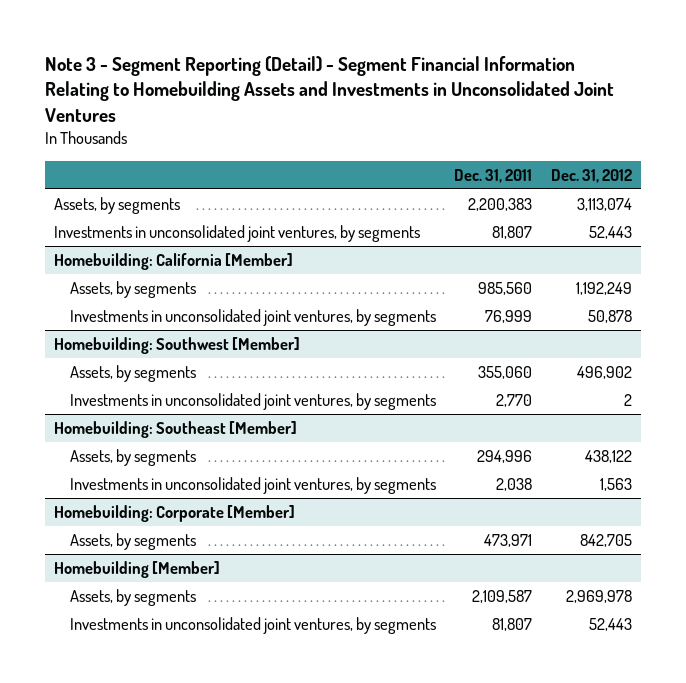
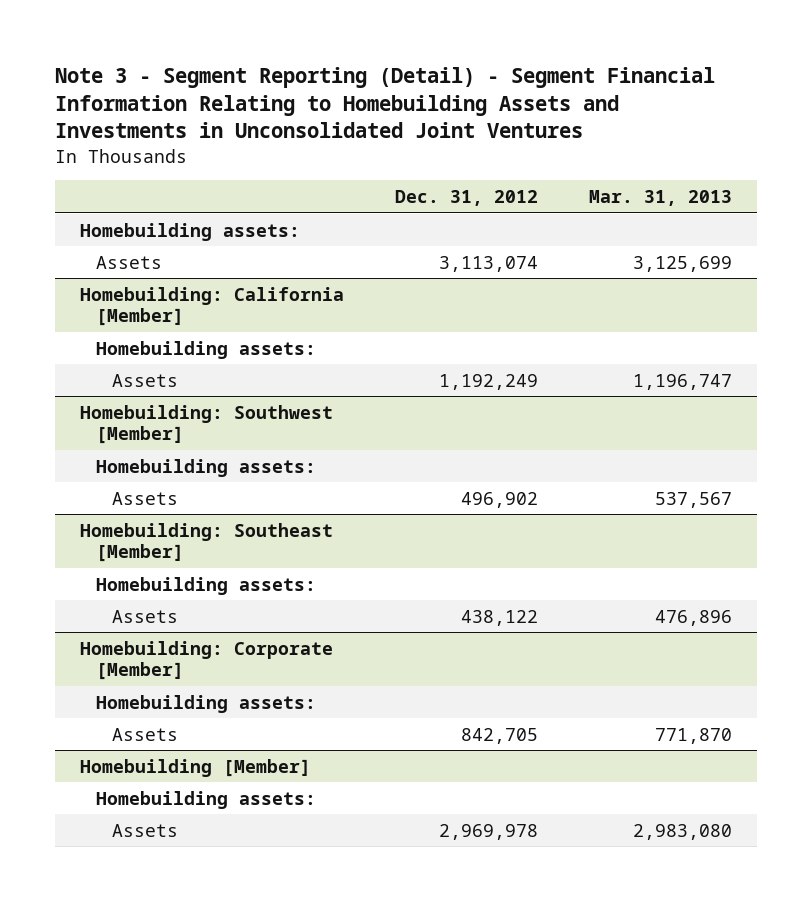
[454,168,533,183] Dec. 31, 2011 -> none
none -> [588,190,732,207] Mar. 31, 2013
[54,224,421,242] Investments in unconsolidated joint ventures, by segments -> none
none -> [80,222,301,241] Homebuilding assets:
[54,196,181,214] Assets, by segments -> [96,255,163,269] Assets
[69,308,436,326] Investments in unconsolidated joint ventures, by segments -> none
none -> [96,340,317,359] Homebuilding assets:
[69,280,196,298] Assets, by segments -> [111,373,178,387] Assets
[69,392,436,410] Investments in unconsolidated joint ventures, by segments -> none
none -> [96,458,317,477] Homebuilding assets:
[69,364,196,382] Assets, by segments -> [111,491,178,505] Assets
[69,476,436,494] Investments in unconsolidated joint ventures, by segments -> none
none -> [96,576,317,595] Homebuilding assets:
[69,448,196,466] Assets, by segments -> [111,609,178,623] Assets
none -> [96,694,317,713] Homebuilding assets:
[69,532,196,550] Assets, by segments -> [111,727,178,741] Assets
[69,616,436,634] Investments in unconsolidated joint ventures, by segments -> none
none -> [96,790,317,809] Homebuilding assets:
[69,588,196,606] Assets, by segments -> [111,823,178,837] Assets

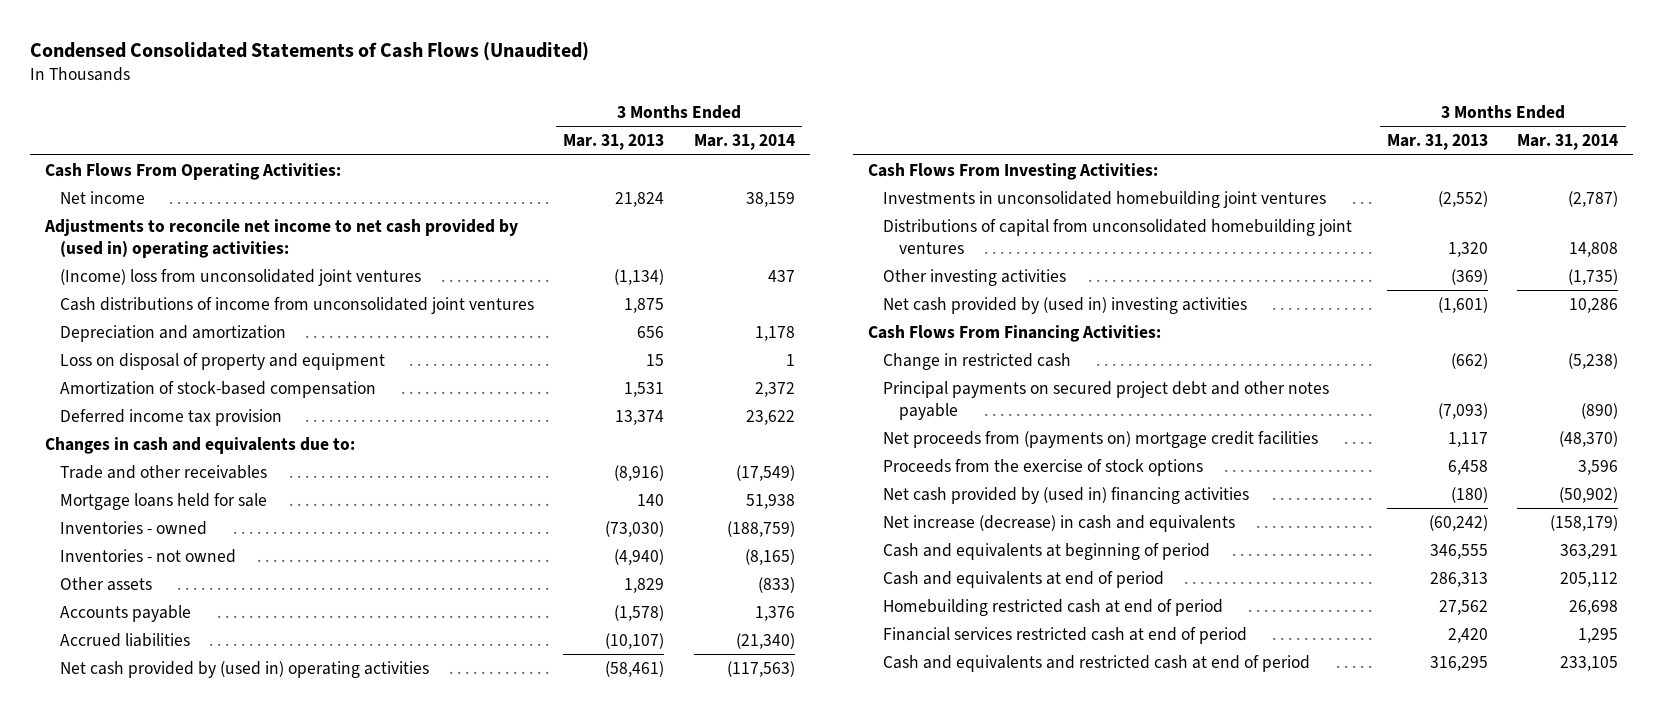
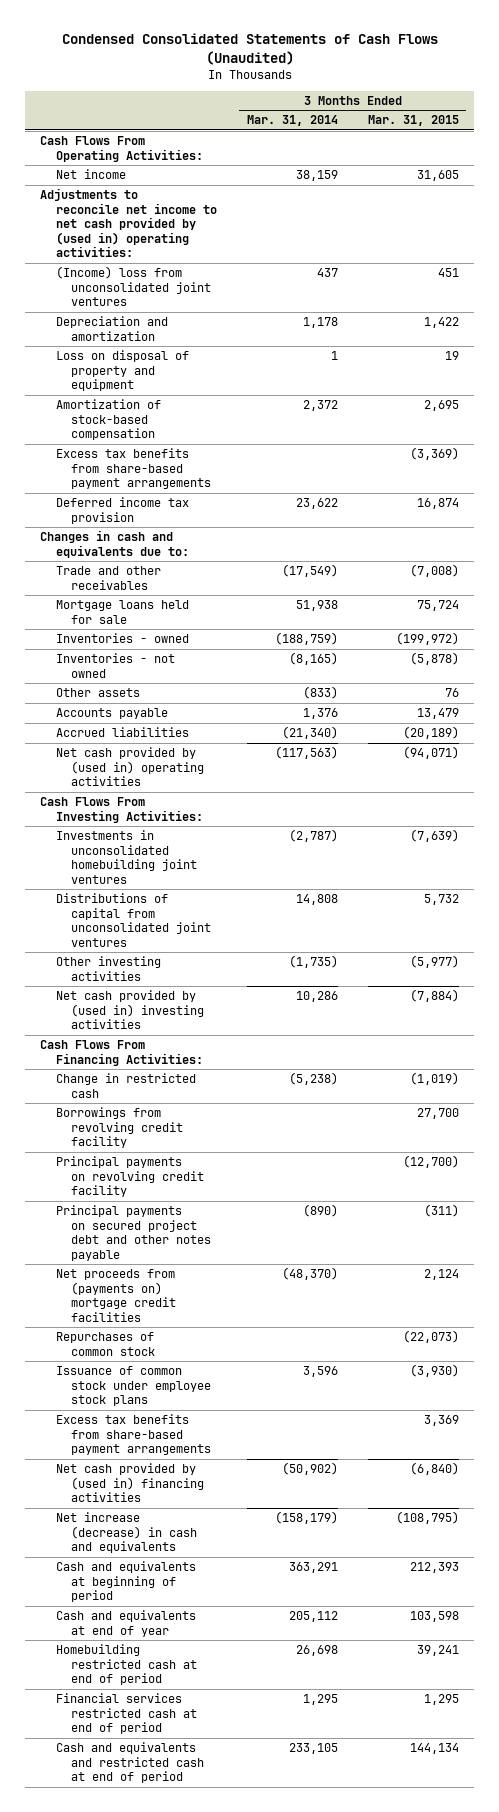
[563,134,665,151] Mar. 31, 2013 -> none
none -> [367,115,459,127] Mar. 31, 2015
[59,296,534,314] Cash distributions of income from unconsolidated joint ventures -> none
none -> [55,448,212,490] Excess tax benefits from share-based payment arrangements
[883,218,1353,254] Distributions of capital from unconsolidated homebuilding joint ventures -> [55,893,212,947] Distributions of capital from unconsolidated joint ventures
none -> [55,1107,184,1149] Borrowings from revolving credit facility
none -> [55,1156,205,1198] Principal payments on revolving credit facility
none -> [55,1332,156,1356] Repurchases of common stock
[883,458,1204,476] Proceeds from the exercise of stock options -> [55,1366,212,1407] Issuance of common stock under employee stock plans
none -> [55,1414,212,1456] Excess tax benefits from share-based payment arrangements
[883,570,1165,588] Cash and equivalents at end of period -> [55,1610,196,1637] Cash and equivalents at end of year

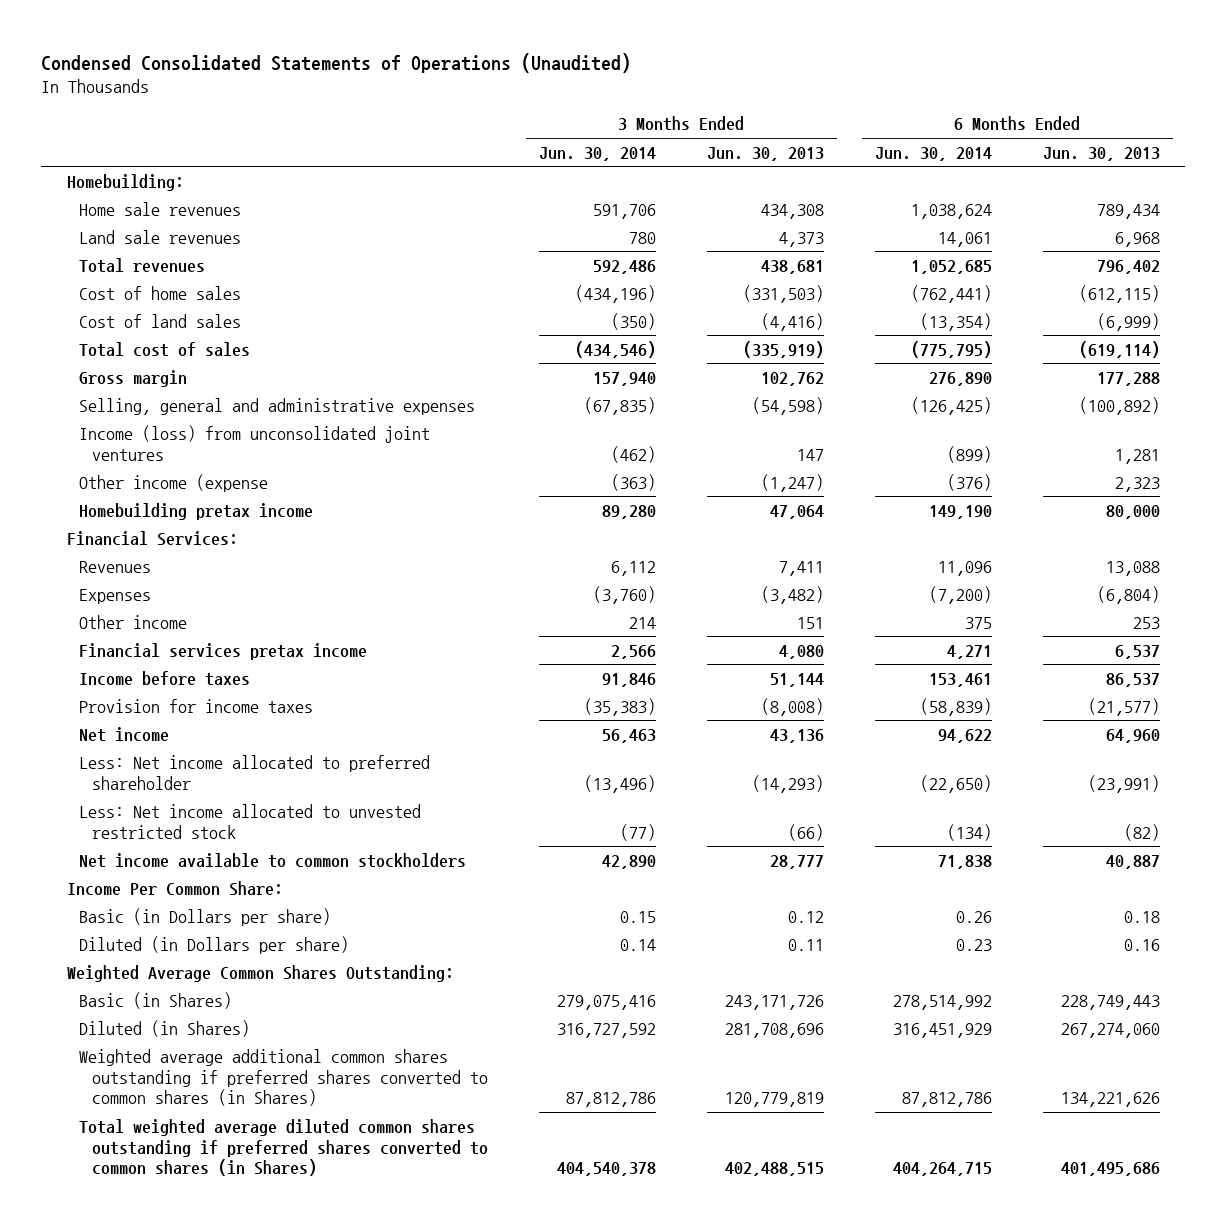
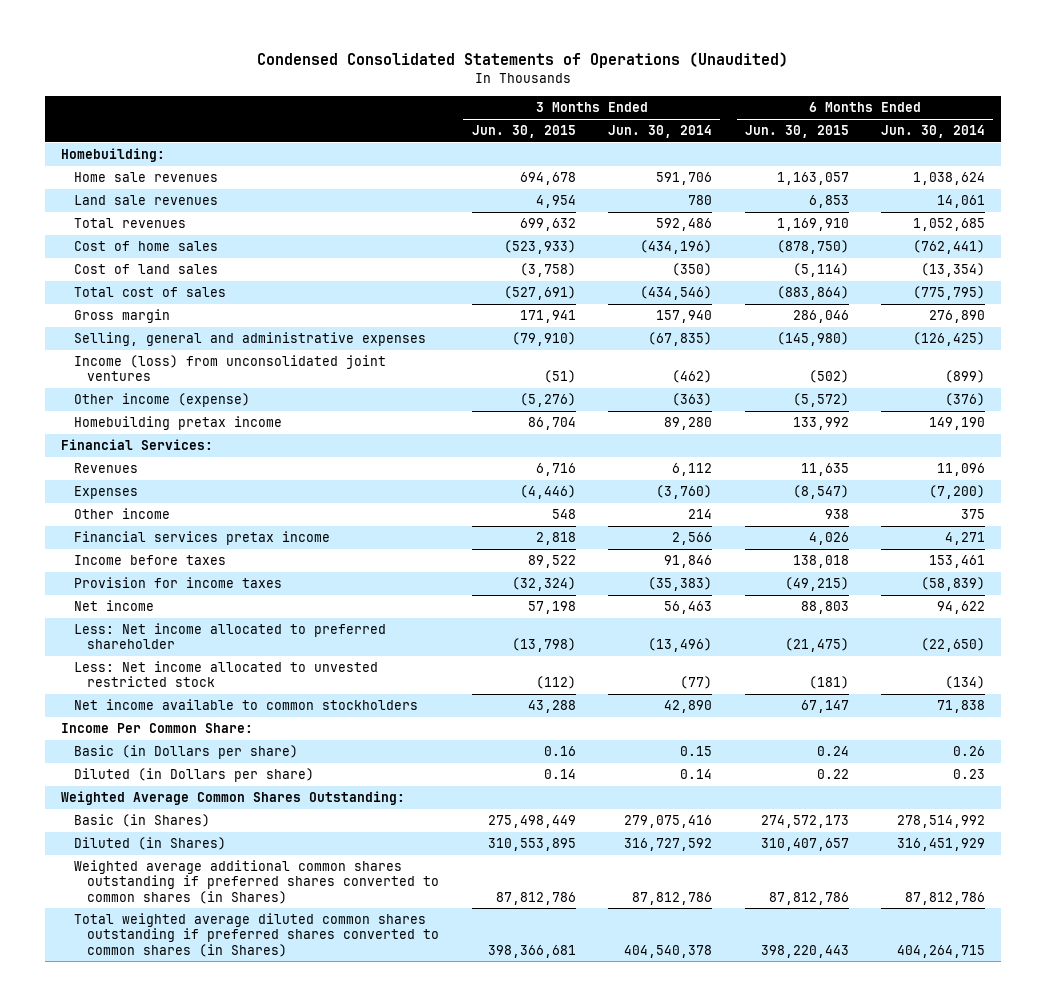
[706,146,824,161] Jun. 30, 2013 -> none
[1042,146,1160,161] Jun. 30, 2013 -> none
none -> [471,125,576,139] Jun. 30, 2015
none -> [744,125,849,139] Jun. 30, 2015
[79,473,269,492] Other income (expense -> [74,393,251,408] Other income (expense)

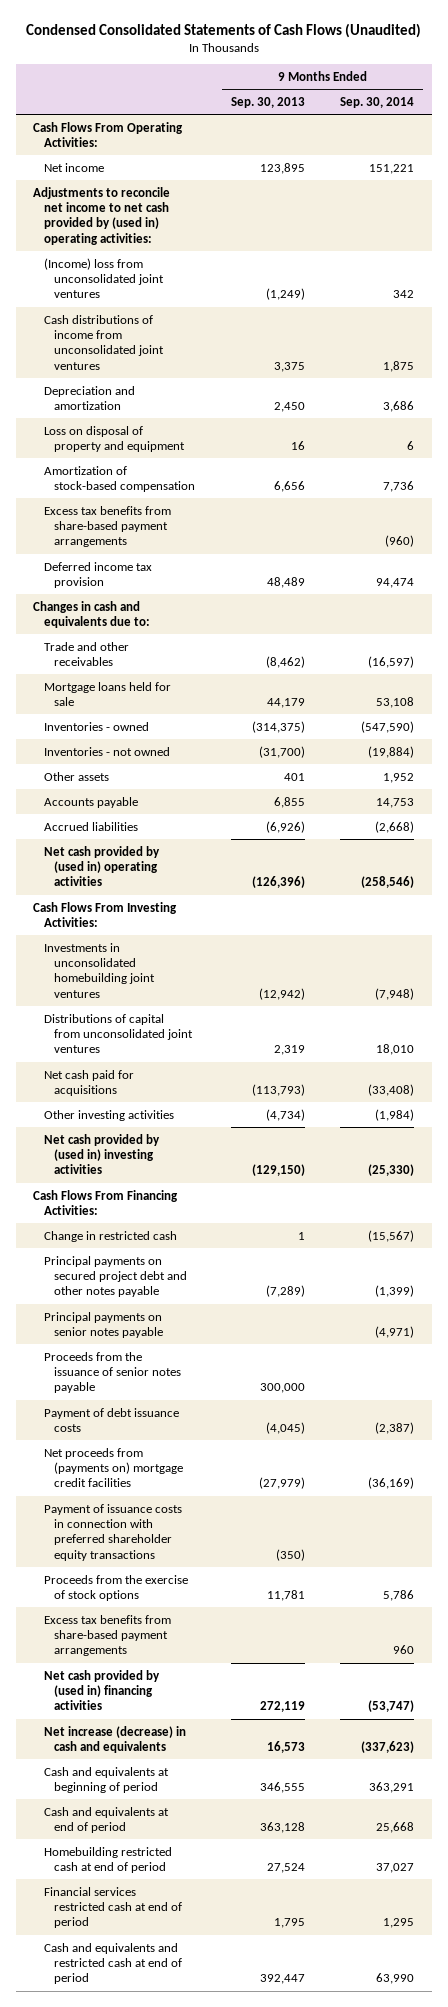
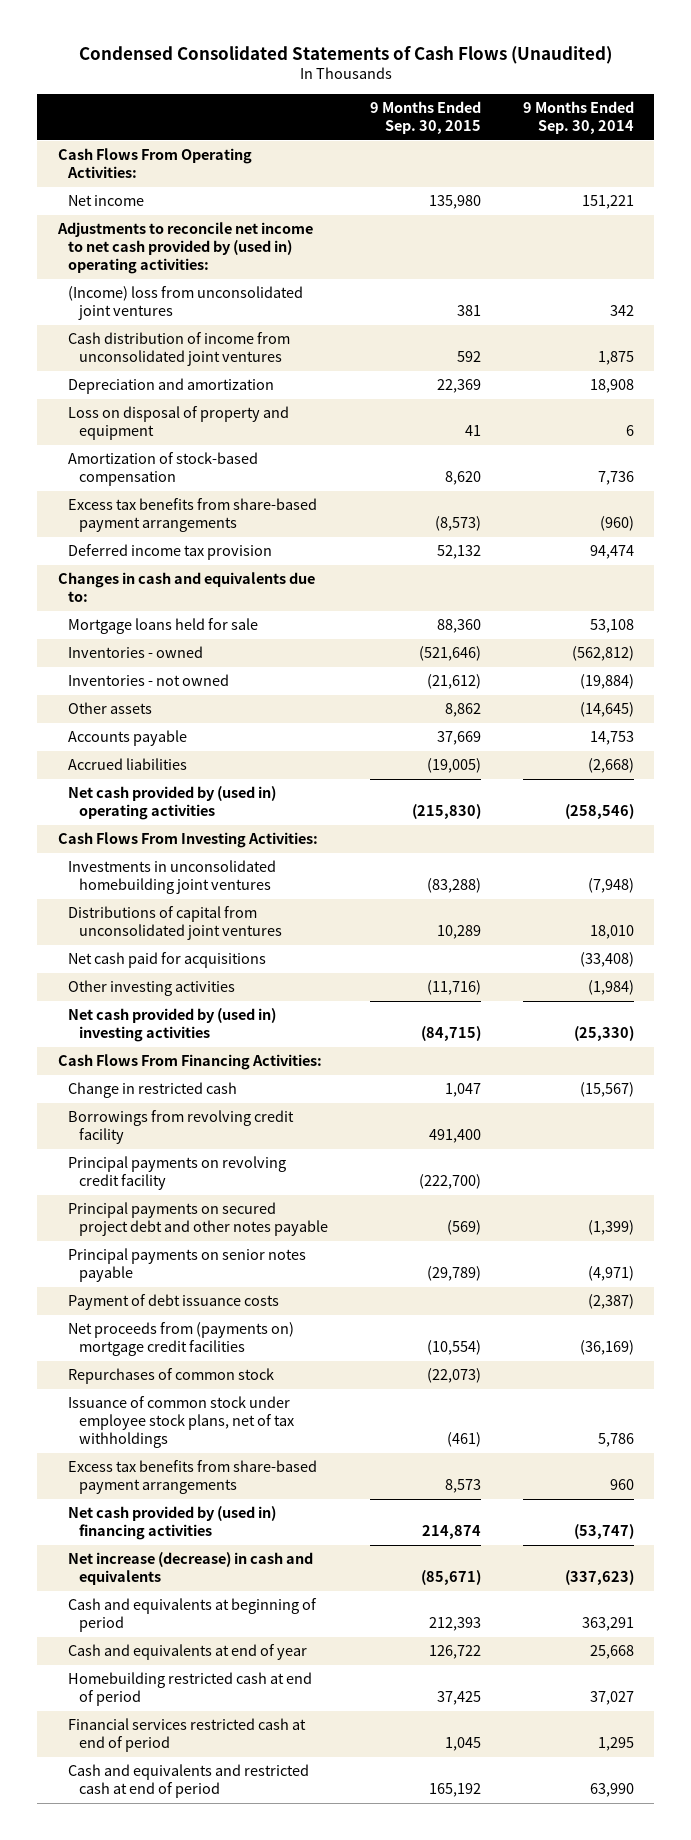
[230,96,305,108] Sep. 30, 2013 -> none
none -> [369,101,481,135] 9 Months Ended Sep. 30, 2015
[43,314,165,370] Cash distributions of income from unconsolidated joint ventures -> [68,332,291,367] Cash distribution of income from unconsolidated joint ventures
[383,400,415,412] 3,686 -> [589,379,634,394] 18,908
[43,641,129,666] Trade and other receivables -> none
[361,720,415,733] (547,590) -> [571,646,634,662] (562,812)
[383,772,415,783] 1,952 -> [579,702,634,718] (14,645)
none -> [68,1110,295,1145] Borrowings from revolving credit facility
none -> [68,1156,287,1191] Principal payments on revolving credit facility
[43,1351,182,1394] Proceeds from the issuance of senior notes payable -> none
[43,1503,182,1561] Payment of issuance costs in connection with preferred shareholder equity transactions -> none
none -> [68,1368,275,1385] Repurchases of common stock
[43,1574,188,1601] Proceeds from the exercise of stock options -> [68,1396,294,1448] Issuance of common stock under employee stock plans, net of tax withholdings
[43,1806,169,1833] Cash and equivalents at end of period -> [68,1644,308,1661] Cash and equivalents at end of year

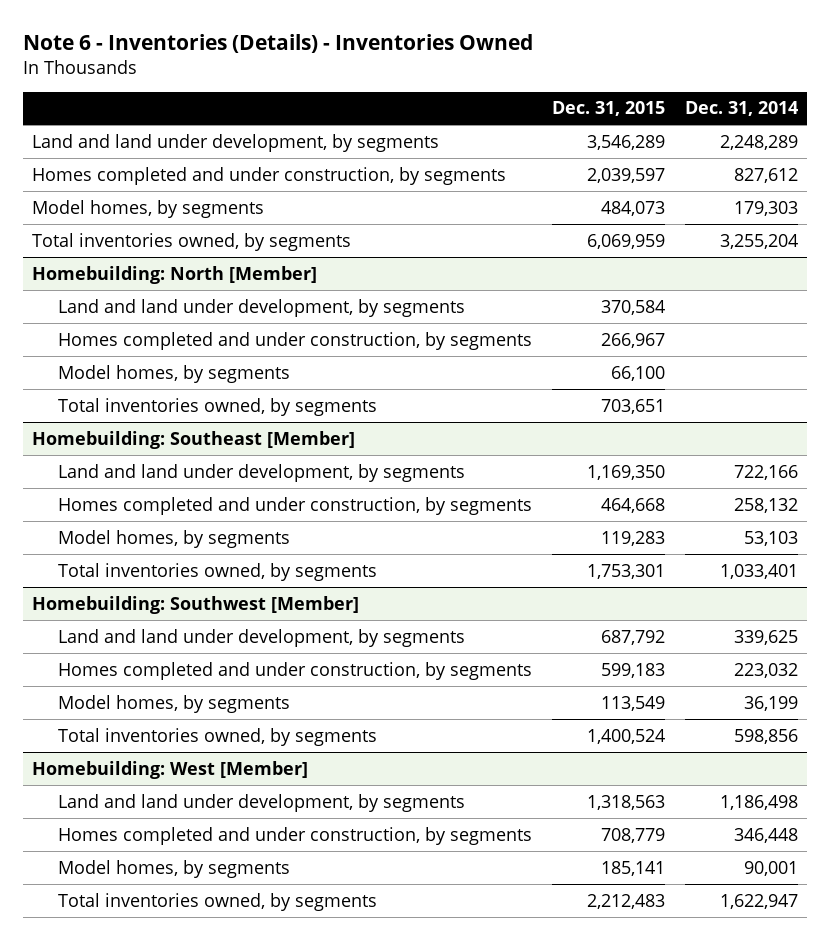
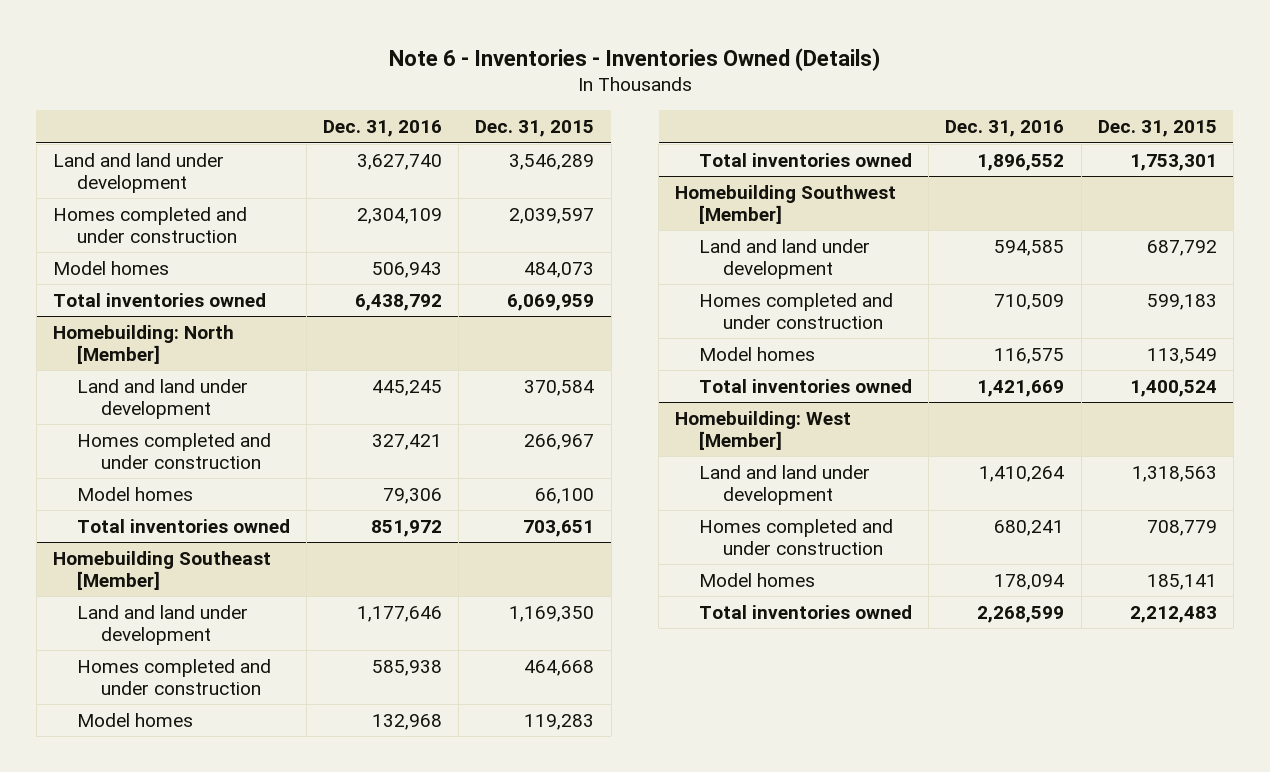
[22,34,533,54] Note 6 - Inventories (Details) - Inventories Owned -> [388,47,880,71] Note 6 - Inventories - Inventories Owned (Details)
[684,101,798,117] Dec. 31, 2014 -> none
none -> [323,120,443,138] Dec. 31, 2016
[32,133,440,152] Land and land under development, by segments -> [52,152,224,194] Land and land under development
[32,166,507,185] Homes completed and under construction, by segments -> [52,206,247,244] Homes completed and under construction
[32,199,265,218] Model homes, by segments -> [52,260,169,275] Model homes
[32,232,352,251] Total inventories owned, by segments -> [52,292,266,307] Total inventories owned
[58,298,466,317] Land and land under development, by segments -> [77,378,249,420] Land and land under development
[58,331,533,350] Homes completed and under construction, by segments -> [77,432,272,470] Homes completed and under construction
[58,364,291,383] Model homes, by segments -> [77,486,194,501] Model homes
[58,397,378,416] Total inventories owned, by segments -> [77,518,291,533] Total inventories owned
[32,430,356,449] Homebuilding: Southeast [Member] -> [52,550,271,591] Homebuilding Southeast [Member]
[58,463,466,482] Land and land under development, by segments -> [77,604,249,646] Land and land under development
[58,496,533,515] Homes completed and under construction, by segments -> [77,658,272,696] Homes completed and under construction
[58,529,291,548] Model homes, by segments -> [77,712,194,727] Model homes
[58,562,378,581] Total inventories owned, by segments -> [699,152,913,167] Total inventories owned
[32,595,360,614] Homebuilding: Southwest [Member] -> [675,184,897,225] Homebuilding Southwest [Member]
[58,628,466,647] Land and land under development, by segments -> [699,238,871,280] Land and land under development
[58,661,533,680] Homes completed and under construction, by segments -> [699,292,894,330] Homes completed and under construction
[58,694,291,713] Model homes, by segments -> [699,346,816,361] Model homes
[58,727,378,746] Total inventories owned, by segments -> [699,378,913,393] Total inventories owned
[58,793,466,812] Land and land under development, by segments -> [699,464,871,506] Land and land under development
[58,826,533,845] Homes completed and under construction, by segments -> [699,518,894,556] Homes completed and under construction
[58,859,291,878] Model homes, by segments -> [699,572,816,587] Model homes
[58,892,378,911] Total inventories owned, by segments -> [699,604,913,619] Total inventories owned

